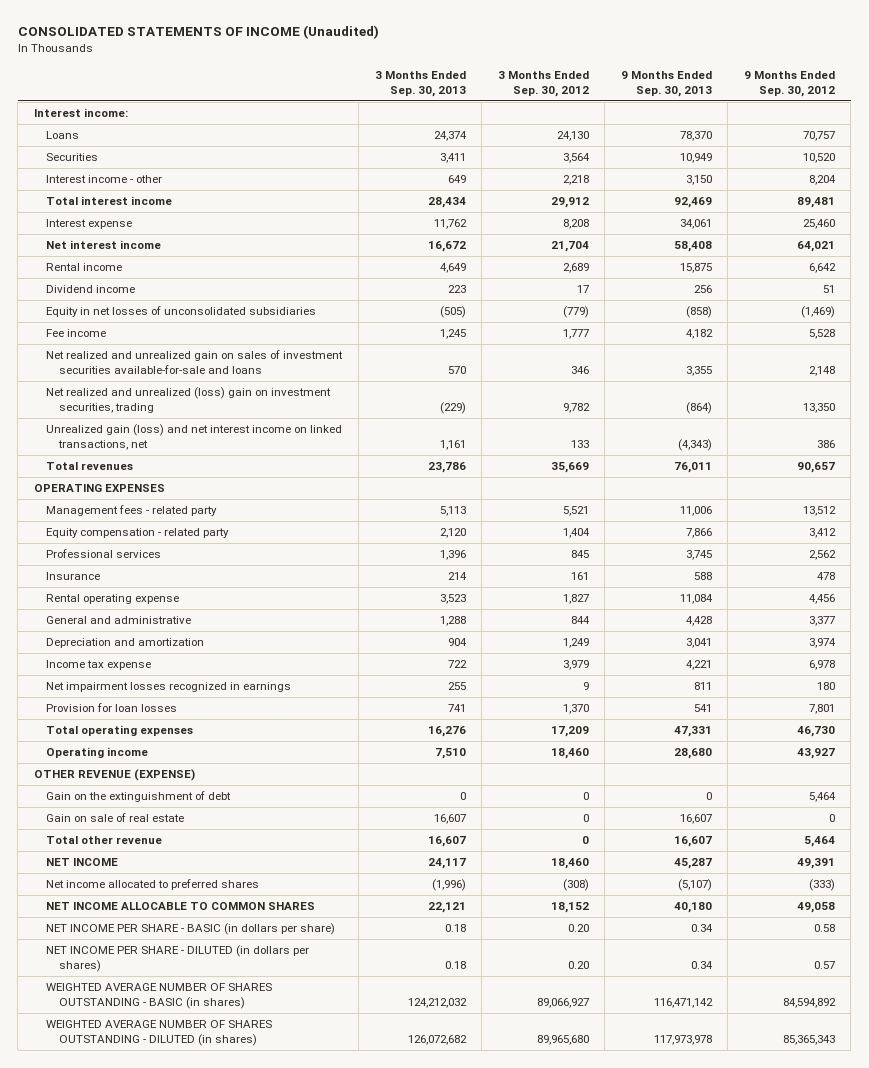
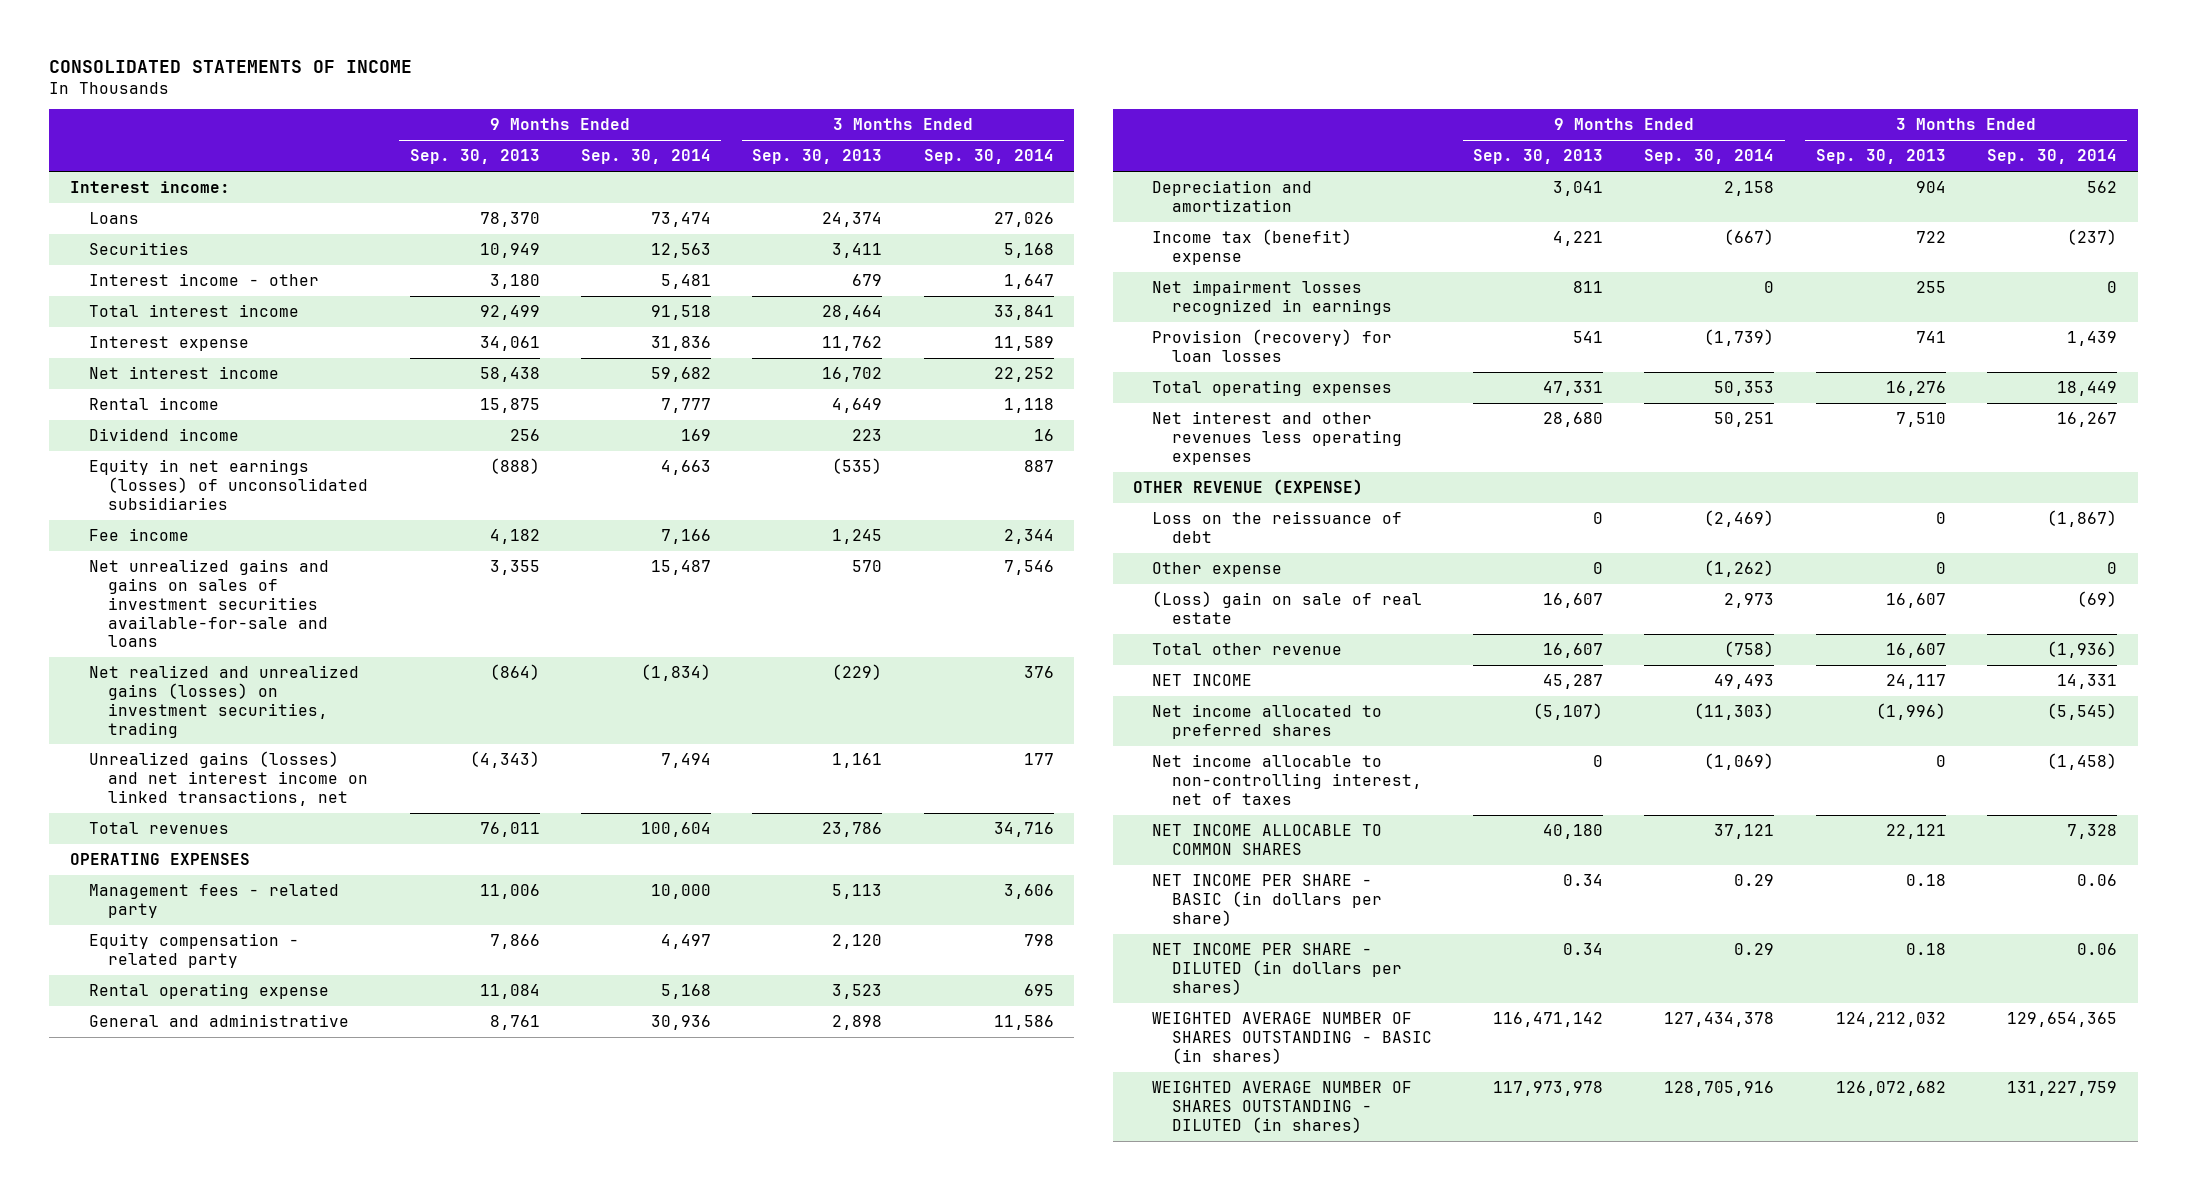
[17,25,379,40] CONSOLIDATED STATEMENTS OF INCOME (Unaudited) -> [49,60,413,74] CONSOLIDATED STATEMENTS OF INCOME
[497,70,589,97] 3 Months Ended Sep. 30, 2012 -> none
[743,70,835,97] 9 Months Ended Sep. 30, 2012 -> none
none -> [580,149,711,165] Sep. 30, 2014
none -> [923,149,1054,165] Sep. 30, 2014
[447,175,466,184] 649 -> [852,274,883,287] 679
[685,175,712,186] 3,150 -> [489,274,540,290] 3,180
[427,197,466,209] 28,434 -> [822,305,883,321] 28,464
[673,197,712,209] 92,469 -> [479,305,540,321] 92,499
[427,241,466,253] 16,672 -> [822,367,883,383] 16,702
[673,241,712,253] 58,408 -> [479,367,540,383] 58,438
[46,306,317,318] Equity in net losses of unconsolidated subsidiaries -> [89,459,369,510] Equity in net earnings (losses) of unconsolidated subsidiaries
[439,306,466,319] (505) -> [832,458,883,475] (535)
[685,306,712,319] (858) -> [489,458,540,475] (888)
[46,350,344,375] Net realized and unrealized gain on sales of investment securities available-for-sale and loans -> [89,559,330,648] Net unrealized gains and gains on sales of investment securities available-for-sale and loans
[46,387,332,414] Net realized and unrealized (loss) gain on investment securities, trading -> [89,665,360,738] Net realized and unrealized gains (losses) on investment securities, trading
[46,424,343,451] Unrealized gain (loss) and net interest income on linked transactions, net -> [89,751,369,806] Unrealized gains (losses) and net interest income on linked transactions, net
[46,549,162,559] Professional services -> none
[46,572,101,581] Insurance -> none
[439,616,466,627] 1,288 -> [832,1015,883,1031] 2,898
[685,616,712,627] 4,428 -> [489,1015,540,1031] 8,761
[46,660,152,671] Income tax expense -> [1152,229,1353,265] Income tax (benefit) expense
[46,703,178,713] Provision for loan losses -> [1152,329,1393,362] Provision (recovery) for loan losses
[46,747,149,759] Operating income -> [1152,411,1402,465] Net interest and other revenues less operating expenses
[46,791,232,803] Gain on the extinguishment of debt -> [1152,511,1403,543] Loss on the reissuance of debt
none -> [1152,562,1283,578] Other expense
[46,813,185,823] Gain on sale of real estate -> [1152,591,1423,624] (Loss) gain on sale of real estate
none -> [1152,754,1422,805] Net income allocable to non-controlling interest, net of taxes

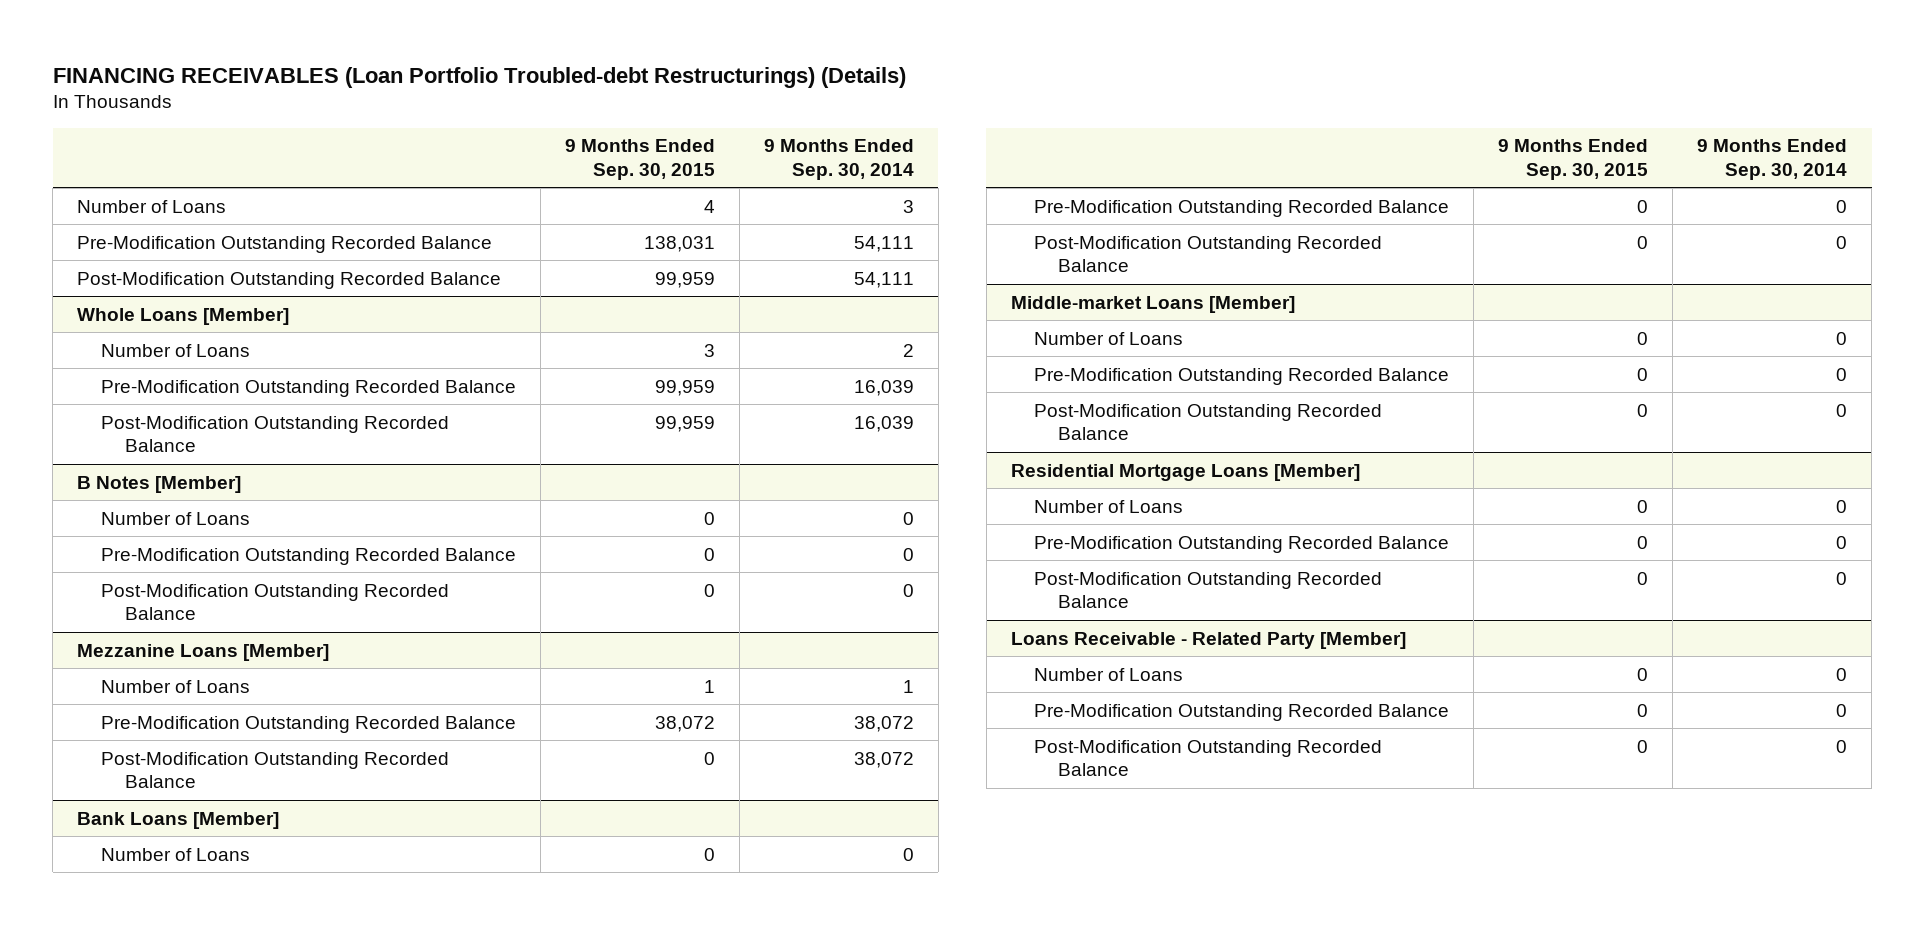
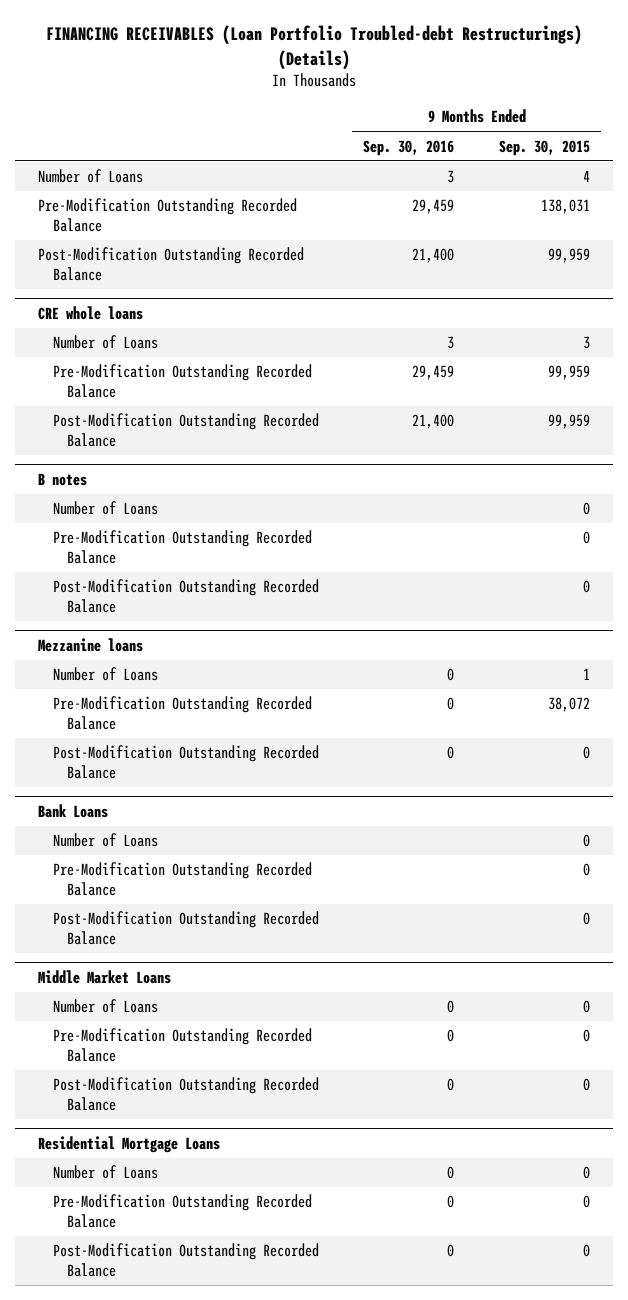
[763,139,914,180] 9 Months Ended Sep. 30, 2014 -> none
none -> [363,139,455,156] Sep. 30, 2016
[77,307,290,325] Whole Loans [Member] -> [37,305,143,320] CRE whole loans
[77,475,242,493] B Notes [Member] -> [37,472,87,486] B notes
[77,643,330,661] Mezzanine Loans [Member] -> [37,637,143,652] Mezzanine loans
[101,847,251,861] Number of Loans -> none
[1034,199,1450,217] Pre-Modification Outstanding Recorded Balance -> none
[1034,235,1383,273] Post-Modification Outstanding Recorded Balance -> none
[1010,295,1295,313] Middle-market Loans [Member] -> none
[77,811,280,829] Bank Loans [Member] -> [37,803,108,818] Bank Loans
[1010,463,1360,481] Residential Mortgage Loans [Member] -> none
none -> [37,969,171,984] Middle Market Loans
[1010,631,1406,649] Loans Receivable - Related Party [Member] -> none
none -> [37,1135,220,1153] Residential Mortgage Loans

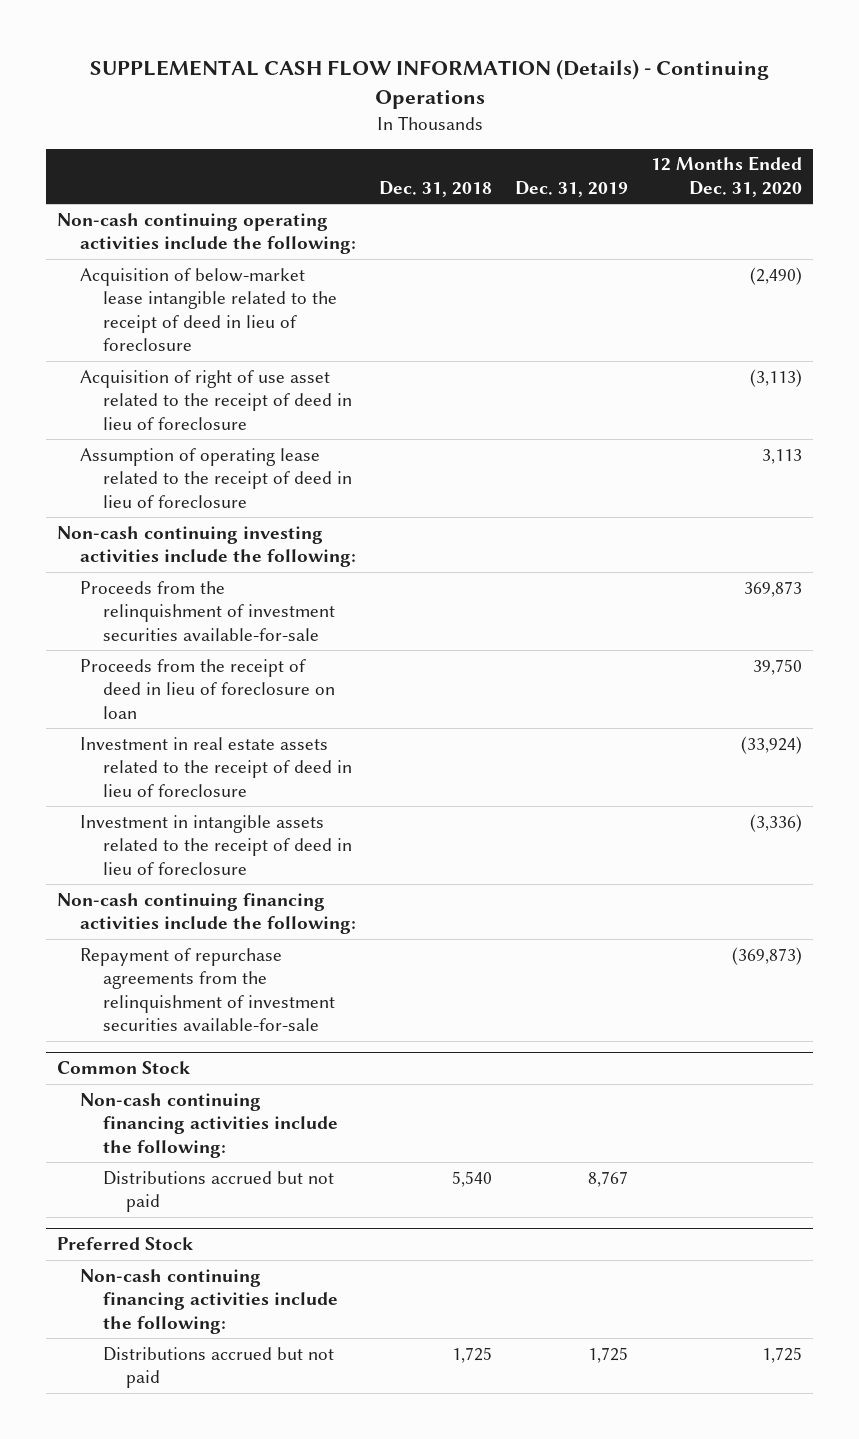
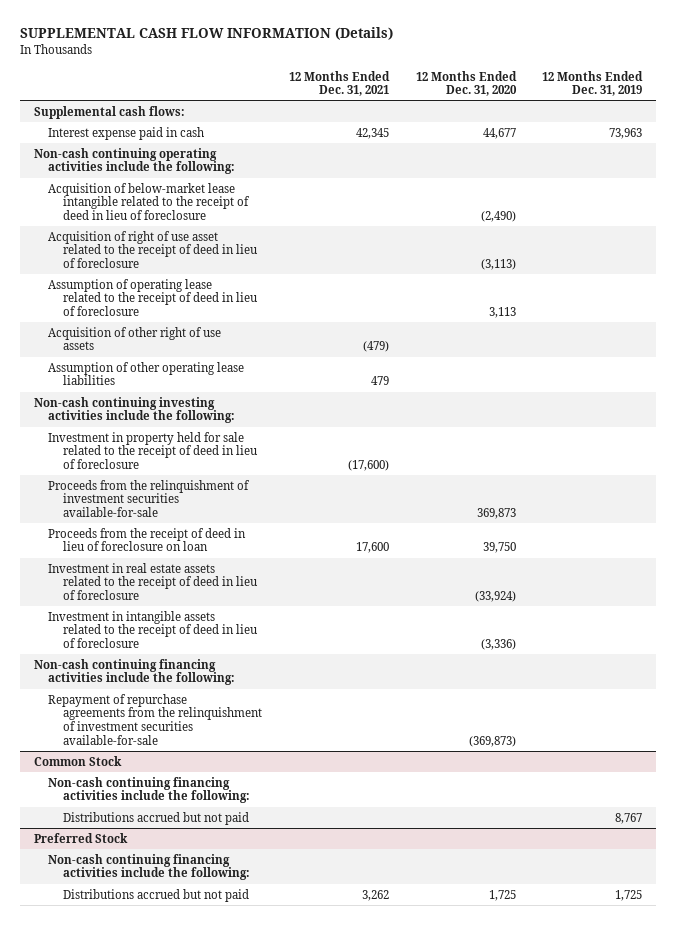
[89,59,769,110] SUPPLEMENTAL CASH FLOW INFORMATION (Details) - Continuing Operations -> [20,27,394,41] SUPPLEMENTAL CASH FLOW INFORMATION (Details)
[379,180,493,197] Dec. 31, 2018 -> none
[514,180,628,197] Dec. 31, 2019 -> none
none -> [288,70,390,97] 12 Months Ended Dec. 31, 2021
none -> [542,70,644,97] 12 Months Ended Dec. 31, 2019
none -> [33,105,185,119] Supplemental cash flows:
none -> [48,126,205,140] Interest expense paid in cash
none -> [48,326,222,351] Acquisition of other right of use assets
none -> [48,361,245,386] Assumption of other operating lease liabilities
none -> [48,431,258,469] Investment in property held for sale related to the receipt of deed in lieu of foreclosure

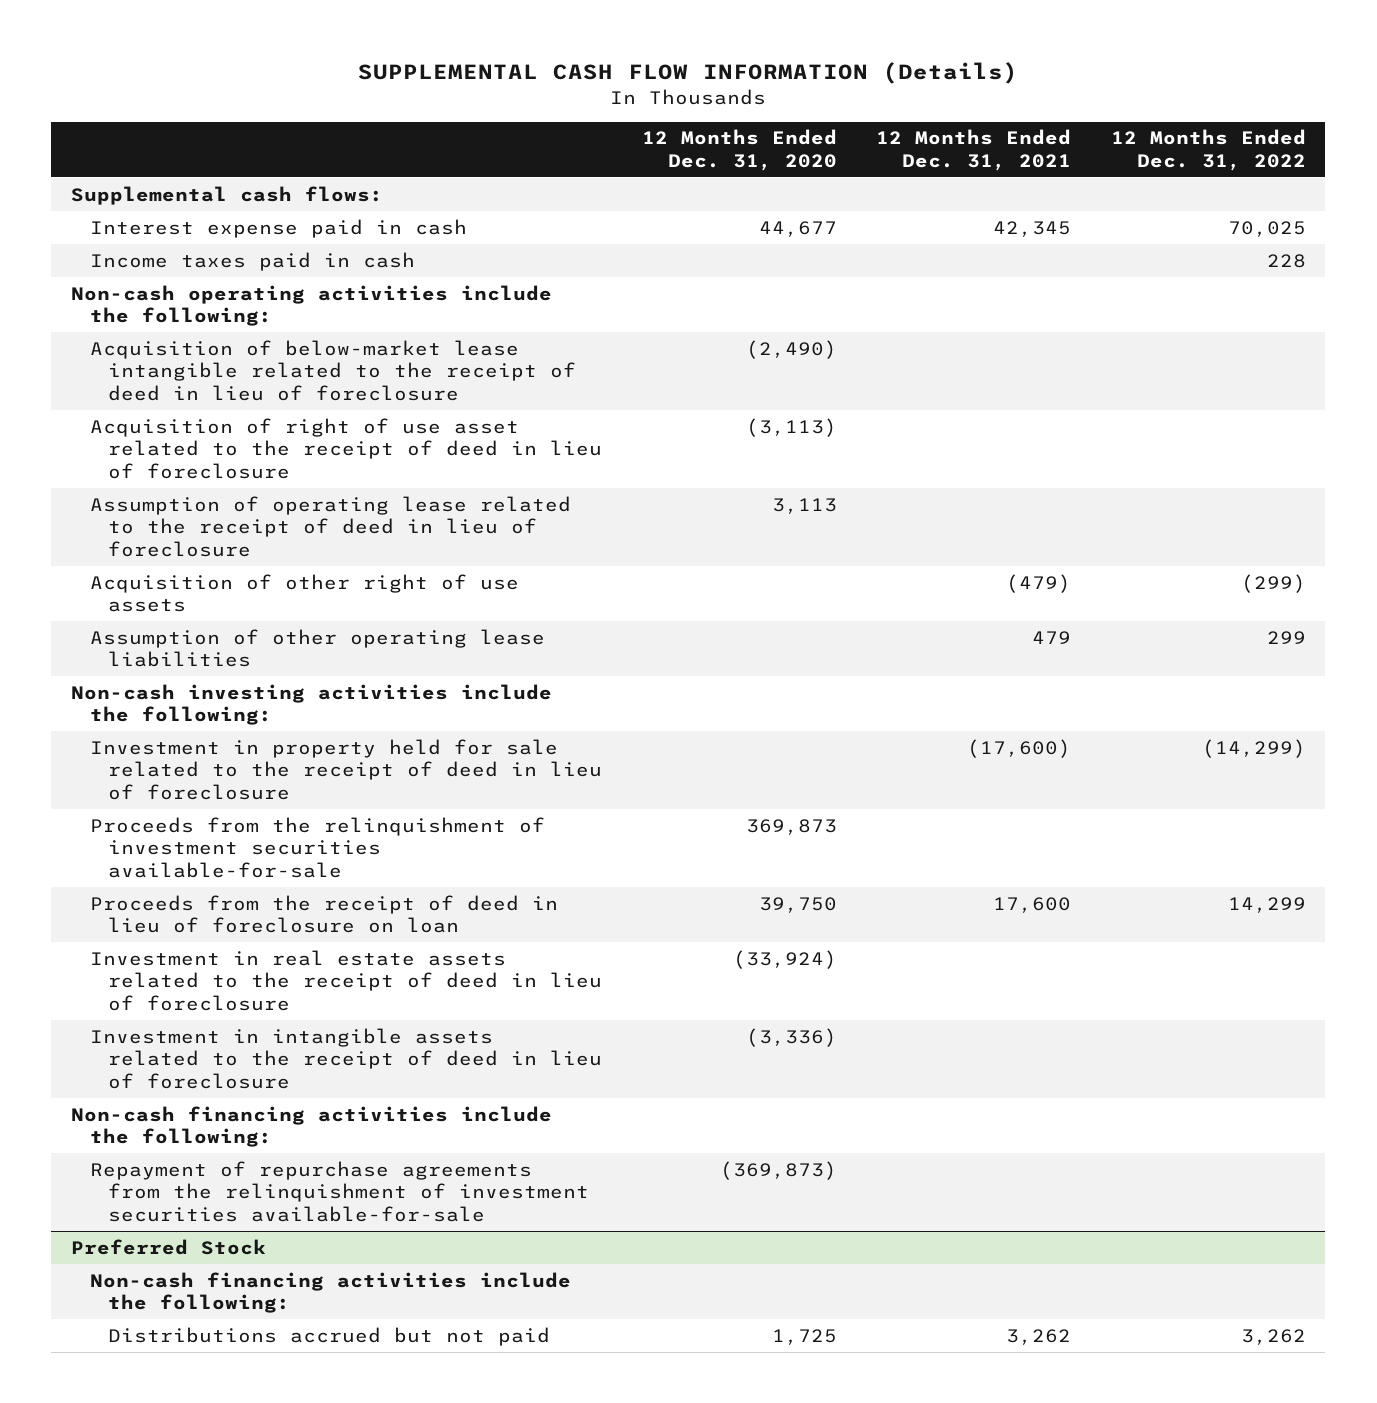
[542,70,644,97] 12 Months Ended Dec. 31, 2019 -> none
none -> [1110,129,1306,171] 12 Months Ended Dec. 31, 2022
none -> [89,251,415,271] Income taxes paid in cash
[33,147,236,175] Non-cash continuing operating activities include the following: -> [71,284,553,327] Non-cash operating activities include the following:
[33,396,236,424] Non-cash continuing investing activities include the following: -> [71,683,553,726] Non-cash investing activities include the following:
[33,658,236,686] Non-cash continuing financing activities include the following: -> [71,1105,553,1148] Non-cash financing activities include the following:
[33,755,122,766] Common Stock -> none
[48,776,250,804] Non-cash continuing financing activities include the following: -> none
[62,811,249,825] Distributions accrued but not paid -> none
[48,853,250,881] Non-cash continuing financing activities include the following: -> [89,1271,571,1314] Non-cash financing activities include the following:

